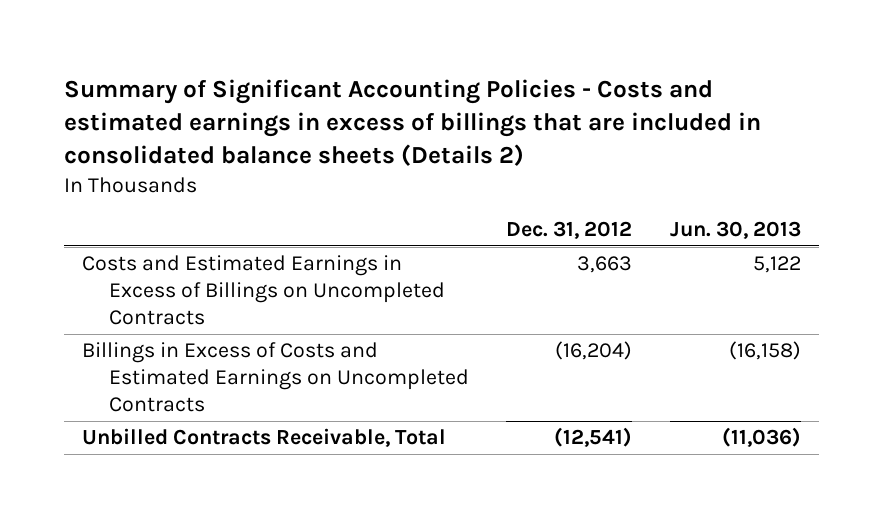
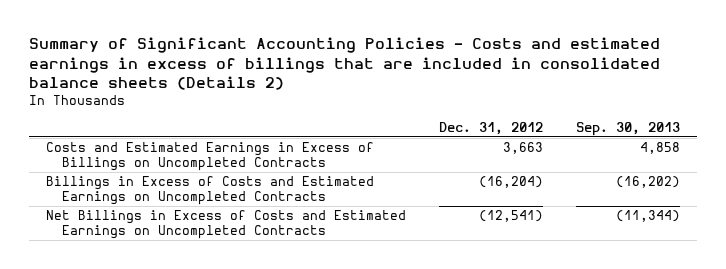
[669,221,801,240] Jun. 30, 2013 -> none
none -> [576,122,681,137] Sep. 30, 2013
[82,428,447,448] Unbilled Contracts Receivable, Total -> [45,210,406,240] Net Billings in Excess of Costs and Estimated Earnings on Uncompleted Contracts

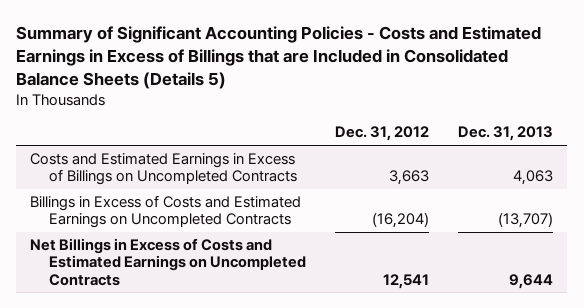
[29,36,661,91] Summary of Significant Accounting Policies - Costs and estimated earnings in excess of billings that are included in consolidated balance sheets (Details 2) -> [16,25,542,89] Summary of Significant Accounting Policies - Costs and Estimated Earnings in Excess of Billings that are Included in Consolidated Balance Sheets (Details 5)
[576,122,681,137] Sep. 30, 2013 -> none
none -> [458,126,554,142] Dec. 31, 2013
[479,210,544,223] (12,541) -> [383,273,430,289] 12,541

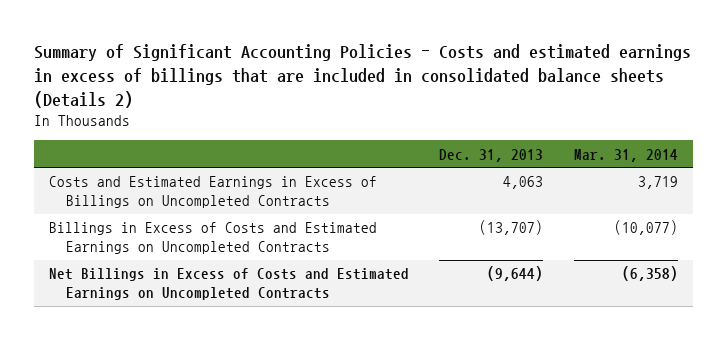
[16,25,542,89] Summary of Significant Accounting Policies - Costs and Estimated Earnings in Excess of Billings that are Included in Consolidated Balance Sheets (Details 5) -> [33,44,691,108] Summary of Significant Accounting Policies - Costs and estimated earnings in excess of billings that are included in consolidated balance sheets (Details 2)
[335,126,430,142] Dec. 31, 2012 -> none
none -> [573,148,678,162] Mar. 31, 2014
[509,273,554,289] 9,644 -> [487,266,544,282] (9,644)

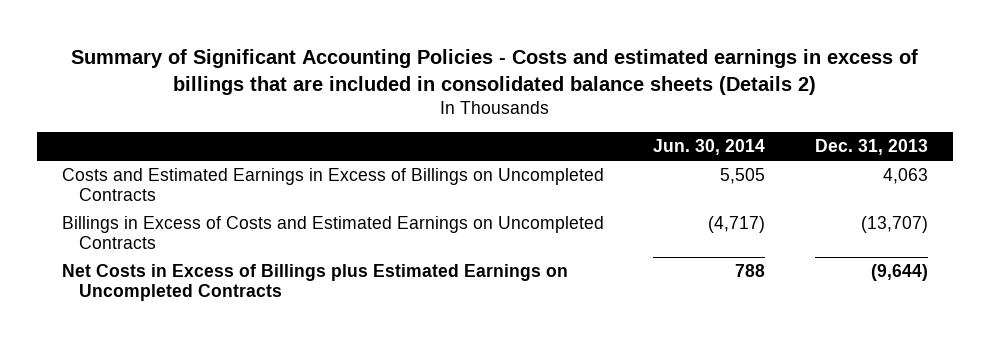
[573,148,678,162] Mar. 31, 2014 -> none
none -> [653,138,766,155] Jun. 30, 2014
[49,268,410,301] Net Billings in Excess of Costs and Estimated Earnings on Uncompleted Contracts -> [61,264,568,302] Net Costs in Excess of Billings plus Estimated Earnings on Uncompleted Contracts

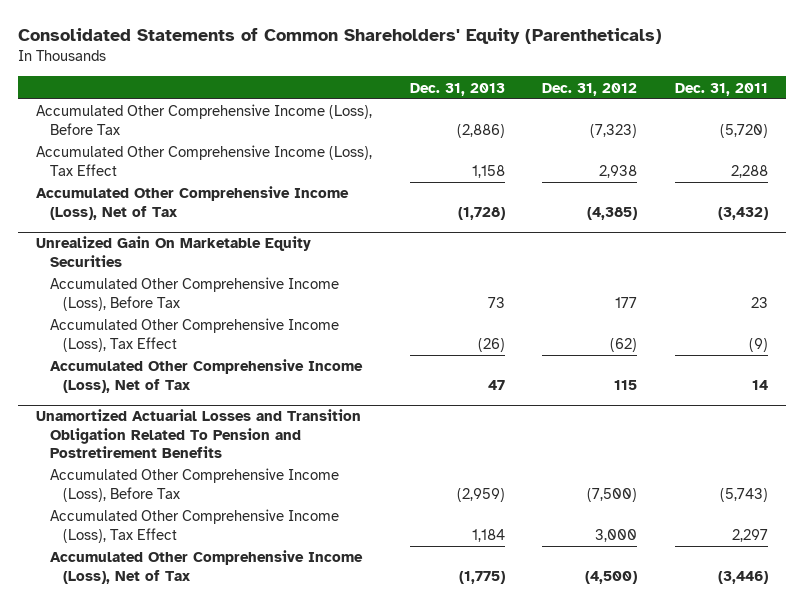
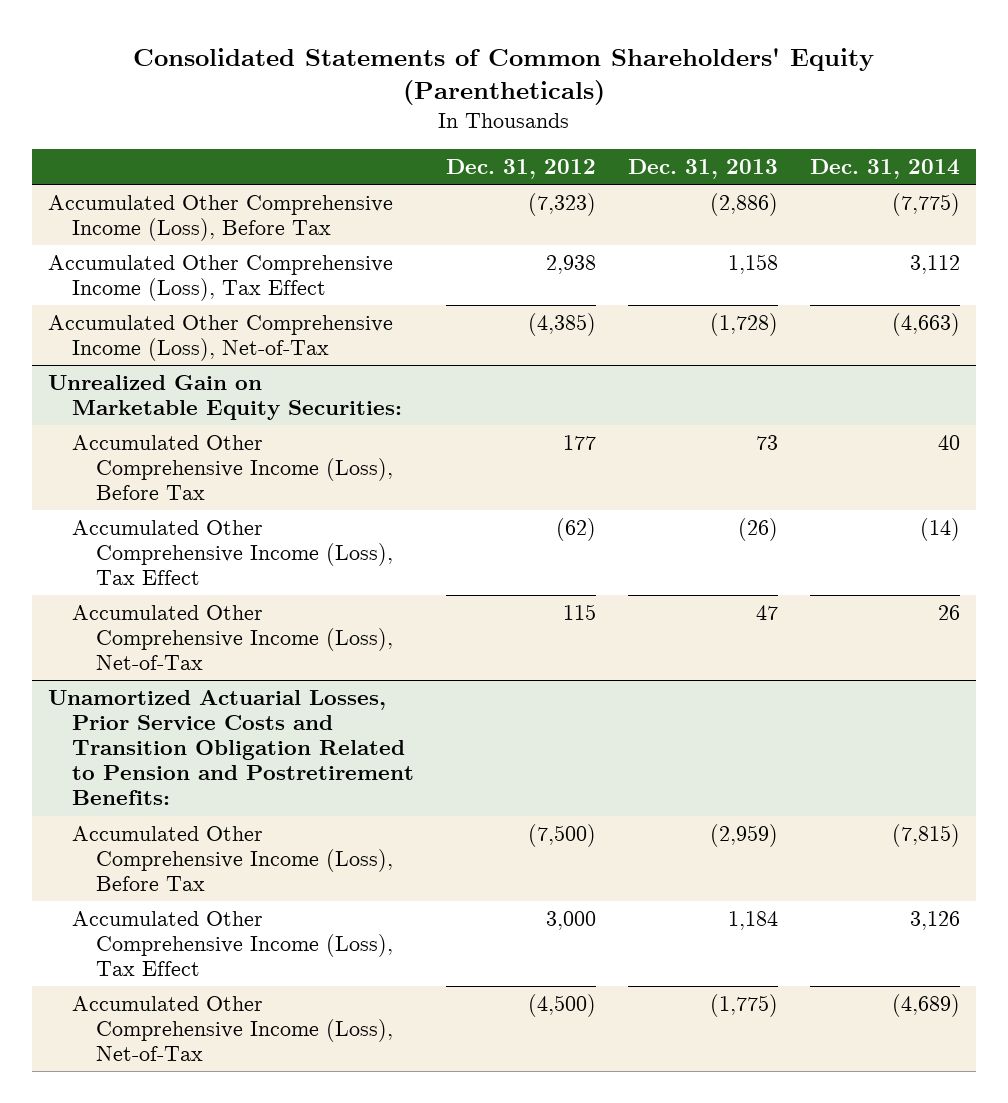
[674,82,768,96] Dec. 31, 2011 -> none
none -> [809,159,960,180] Dec. 31, 2014
[36,186,350,220] Accumulated Other Comprehensive Income (Loss), Net of Tax -> [48,314,394,362] Accumulated Other Comprehensive Income (Loss), Net-of-Tax
[36,236,312,267] Unrealized Gain On Marketable Equity Securities -> [48,374,403,421] Unrealized Gain on Marketable Equity Securities:
[49,359,363,393] Accumulated Other Comprehensive Income (Loss), Net of Tax -> [72,604,393,671] Accumulated Other Comprehensive Income (Loss), Net-of-Tax
[36,409,362,458] Unamortized Actuarial Losses and Transition Obligation Related To Pension and Postretirement Benefits -> [48,689,415,806] Unamortized Actuarial Losses, Prior Service Costs and Transition Obligation Related to Pension and Postretirement Benefits:
[49,550,363,584] Accumulated Other Comprehensive Income (Loss), Net of Tax -> [72,995,393,1062] Accumulated Other Comprehensive Income (Loss), Net-of-Tax

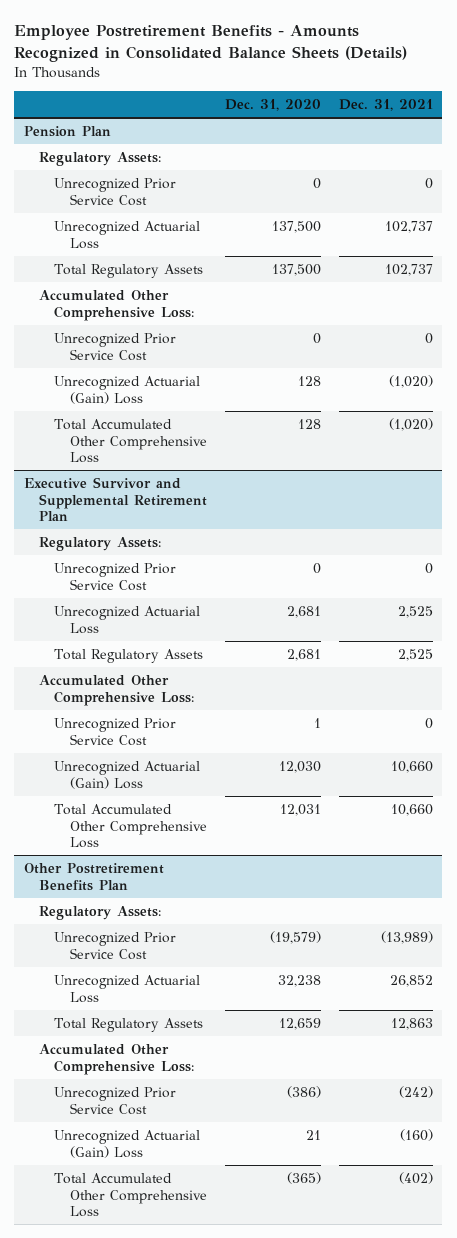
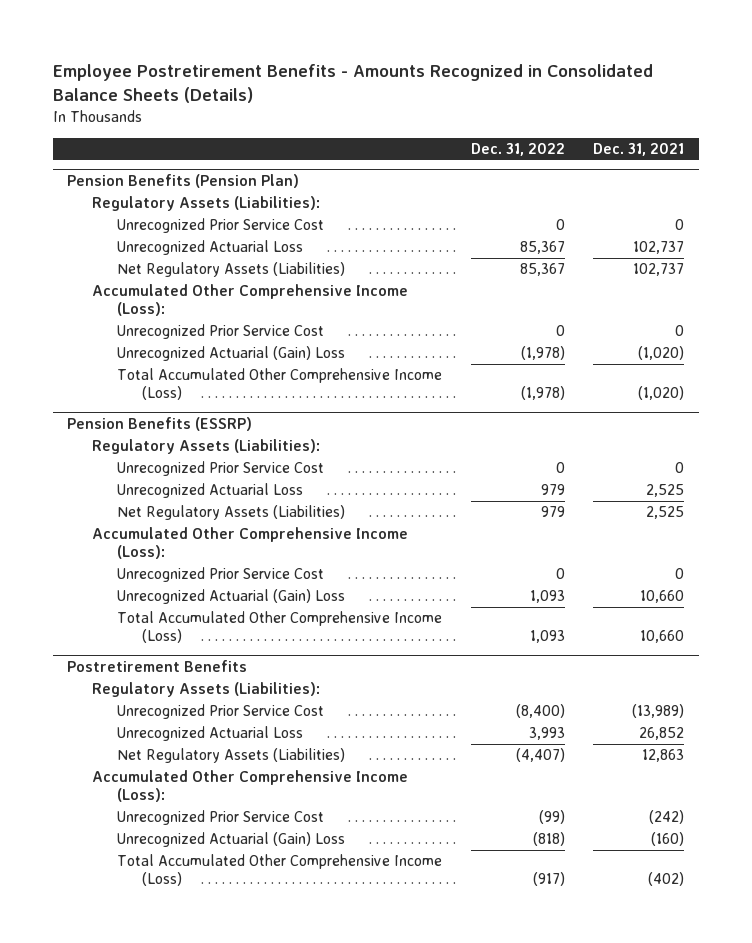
[225,98,322,111] Dec. 31, 2020 -> none
none -> [470,143,565,157] Dec. 31, 2022
[23,125,111,137] Pension Plan -> [67,174,300,189] Pension Benefits (Pension Plan)
[38,151,161,166] Regulatory Assets: -> [92,196,321,212] Regulatory Assets (Liabilities):
[54,263,204,278] Total Regulatory Assets -> [116,262,345,278] Net Regulatory Assets (Liabilities)
[38,289,195,321] Accumulated Other Comprehensive Loss: -> [92,284,409,317] Accumulated Other Comprehensive Income (Loss):
[54,418,207,464] Total Accumulated Other Comprehensive Loss -> [116,368,442,401] Total Accumulated Other Comprehensive Income (Loss)
[23,476,207,522] Executive Survivor and Supplemental Retirement Plan -> [67,417,253,432] Pension Benefits (ESSRP)
[38,536,161,551] Regulatory Assets: -> [92,439,321,455] Regulatory Assets (Liabilities):
[54,648,204,663] Total Regulatory Assets -> [116,505,345,521] Net Regulatory Assets (Liabilities)
[38,674,195,706] Accumulated Other Comprehensive Loss: -> [92,527,409,560] Accumulated Other Comprehensive Income (Loss):
[54,803,207,849] Total Accumulated Other Comprehensive Loss -> [116,611,442,644] Total Accumulated Other Comprehensive Income (Loss)
[23,862,164,891] Other Postretirement Benefits Plan -> [67,660,248,673] Postretirement Benefits
[38,905,161,920] Regulatory Assets: -> [92,682,321,698] Regulatory Assets (Liabilities):
[54,1017,204,1032] Total Regulatory Assets -> [116,748,345,764] Net Regulatory Assets (Liabilities)
[38,1043,195,1075] Accumulated Other Comprehensive Loss: -> [92,770,409,803] Accumulated Other Comprehensive Income (Loss):
[54,1172,207,1218] Total Accumulated Other Comprehensive Loss -> [116,854,442,887] Total Accumulated Other Comprehensive Income (Loss)

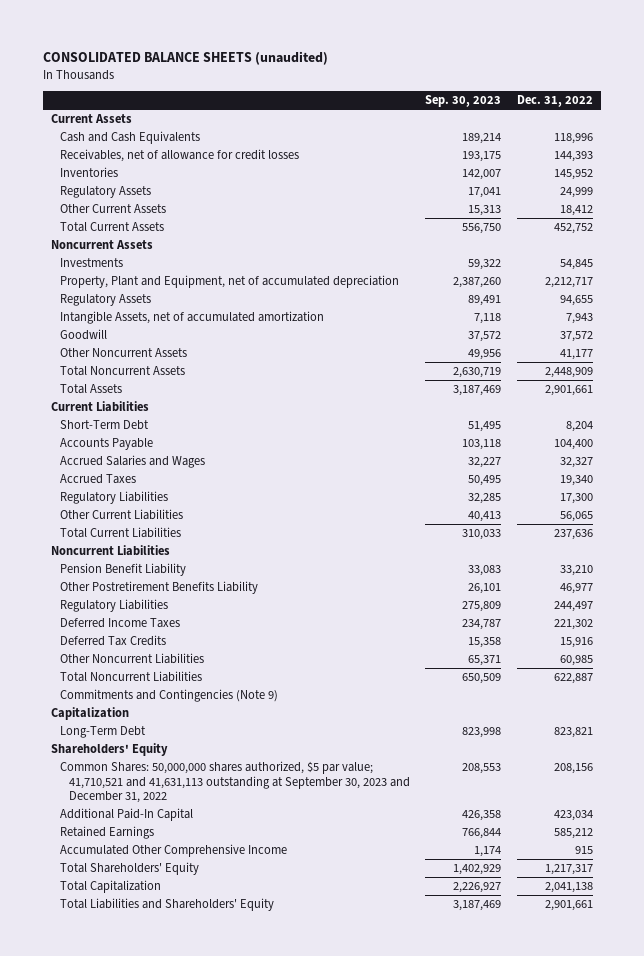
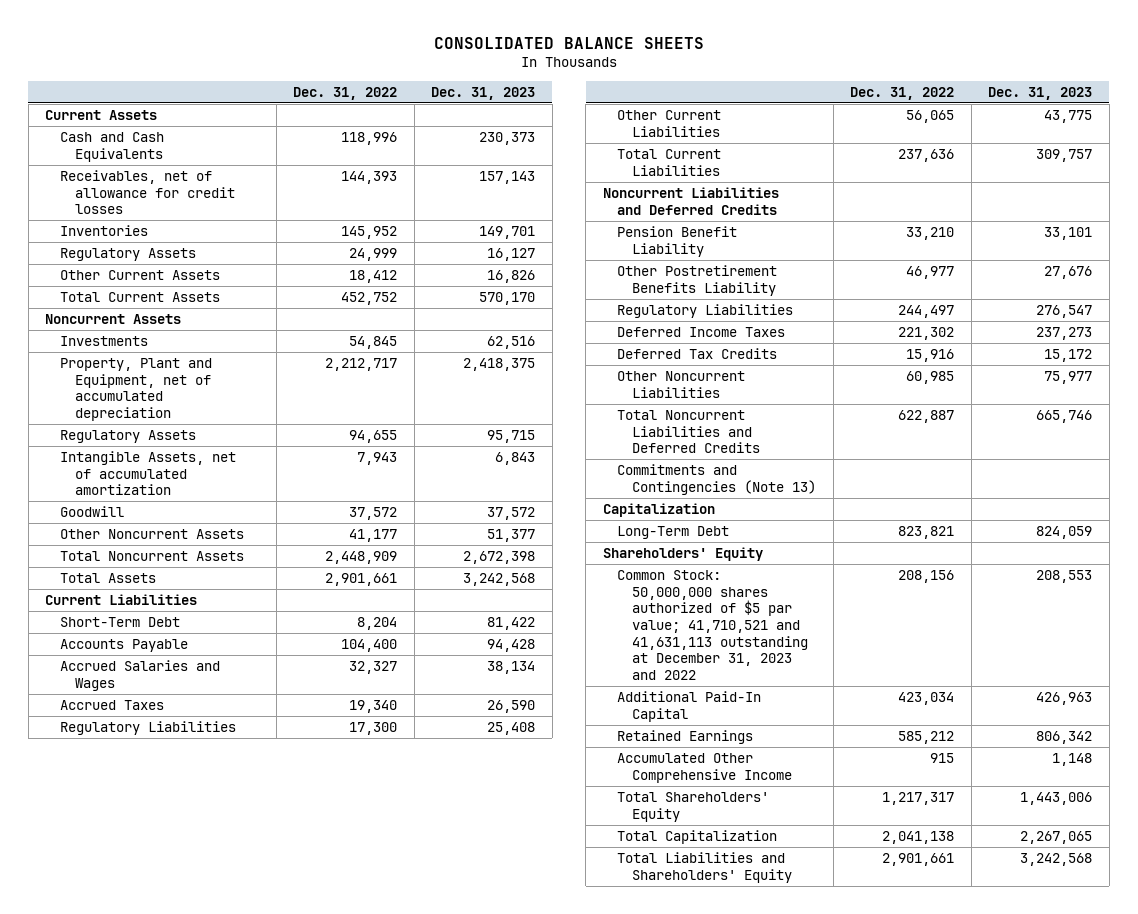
[42,51,328,66] CONSOLIDATED BALANCE SHEETS (unaudited) -> [433,37,704,50] CONSOLIDATED BALANCE SHEETS
[425,95,502,108] Sep. 30, 2023 -> none
none -> [431,86,536,100] Dec. 31, 2023
[50,545,170,557] Noncurrent Liabilities -> [602,186,779,215] Noncurrent Liabilities and Deferred Credits
[59,671,202,683] Total Noncurrent Liabilities -> [617,409,761,454] Total Noncurrent Liabilities and Deferred Credits
[59,689,278,703] Commitments and Contingencies (Note 9) -> [617,463,817,495] Commitments and Contingencies (Note 13)
[59,761,410,804] Common Shares: 50,000,000 shares authorized, $5 par value; 41,710,521 and 41,631,113 outstanding at September 30, 2023 and December 31, 2022 -> [617,569,809,680] Common Stock: 50,000,000 shares authorized of $5 par value; 41,710,521 and 41,631,113 outstanding at December 31, 2023 and 2022

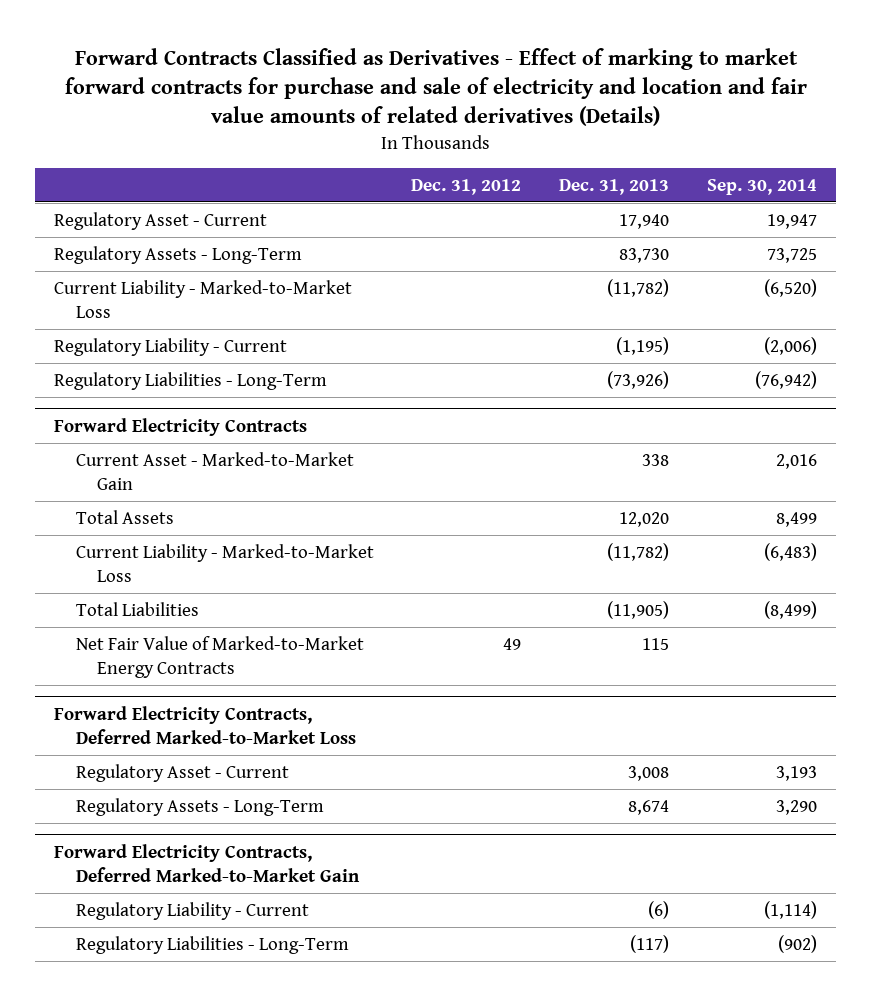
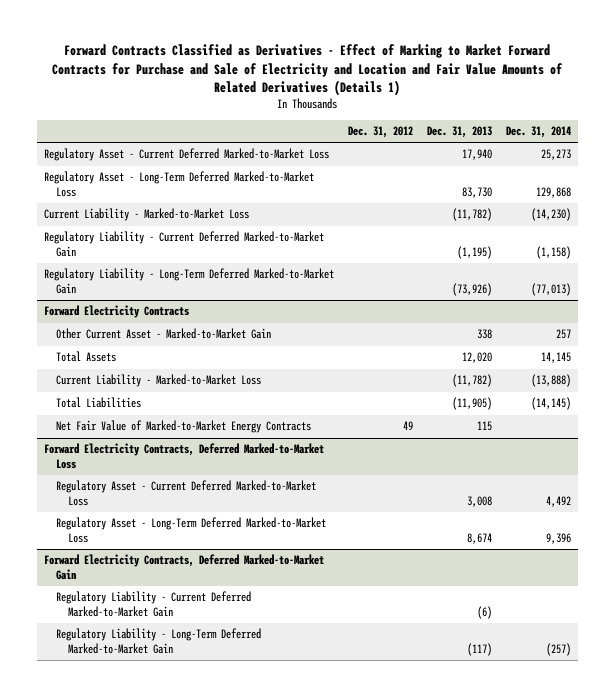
[64,47,807,127] Forward Contracts Classified as Derivatives - Effect of marking to market forward contracts for purchase and sale of electricity and location and fair value amounts of related derivatives (Details) -> [52,44,564,97] Forward Contracts Classified as Derivatives - Effect of Marking to Market Forward Contracts for Purchase and Sale of Electricity and Location and Fair Value Amounts of Related Derivatives (Details 1)
[707,178,818,195] Sep. 30, 2014 -> none
none -> [505,126,571,139] Dec. 31, 2014
[54,212,268,231] Regulatory Asset - Current -> [43,148,329,162] Regulatory Asset - Current Deferred Marked-to-Market Loss
[54,246,303,265] Regulatory Assets - Long-Term -> [43,171,314,197] Regulatory Asset - Long-Term Deferred Marked-to-Market Loss
[54,338,288,357] Regulatory Liability - Current -> [43,231,324,257] Regulatory Liability - Current Deferred Marked-to-Market Gain
[54,372,328,391] Regulatory Liabilities - Long-Term -> [43,268,334,294] Regulatory Liability - Long-Term Deferred Marked-to-Market Gain
[75,452,354,490] Current Asset - Marked-to-Market Gain -> [55,328,271,340] Other Current Asset - Marked-to-Market Gain
[75,764,289,783] Regulatory Asset - Current -> [55,480,316,506] Regulatory Asset - Current Deferred Marked-to-Market Loss
[75,798,324,817] Regulatory Assets - Long-Term -> [55,517,326,543] Regulatory Asset - Long-Term Deferred Marked-to-Market Loss
[75,902,309,921] Regulatory Liability - Current -> [55,591,251,617] Regulatory Liability - Current Deferred Marked-to-Market Gain
[75,936,349,955] Regulatory Liabilities - Long-Term -> [55,628,261,654] Regulatory Liability - Long-Term Deferred Marked-to-Market Gain

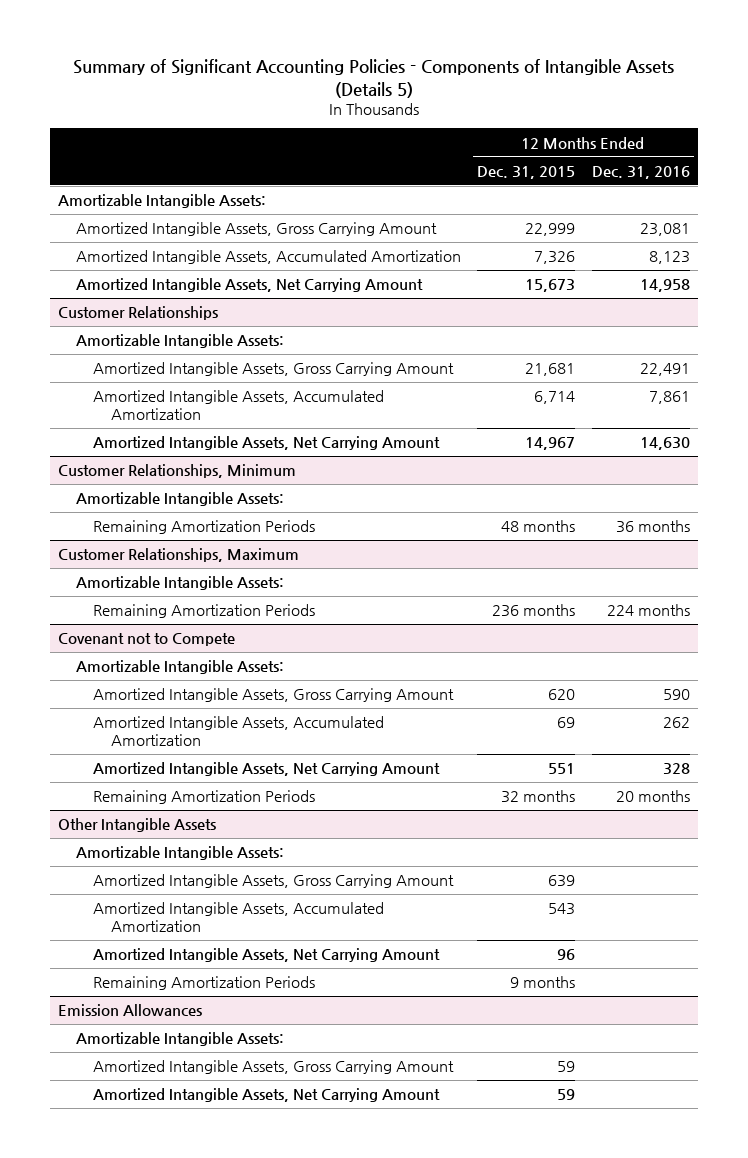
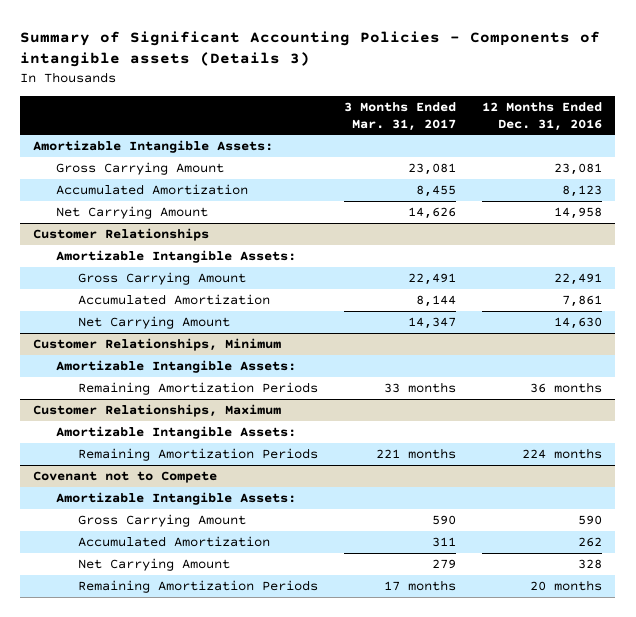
[72,59,674,98] Summary of Significant Accounting Policies - Components of Intangible Assets (Details 5) -> [20,30,601,68] Summary of Significant Accounting Policies - Components of intangible assets (Details 3)
[477,165,576,179] Dec. 31, 2015 -> none
none -> [344,101,457,131] 3 Months Ended Mar. 31, 2017
[75,222,437,237] Amortized Intangible Assets, Gross Carrying Amount -> [55,161,224,175] Gross Carrying Amount
[75,250,461,265] Amortized Intangible Assets, Accumulated Amortization -> [55,183,248,195] Accumulated Amortization
[75,278,423,293] Amortized Intangible Assets, Net Carrying Amount -> [55,205,208,219] Net Carrying Amount
[93,362,455,377] Amortized Intangible Assets, Gross Carrying Amount -> [77,271,246,285] Gross Carrying Amount
[93,390,385,420] Amortized Intangible Assets, Accumulated Amortization -> [77,293,270,305] Accumulated Amortization
[93,436,441,451] Amortized Intangible Assets, Net Carrying Amount -> [77,315,230,329] Net Carrying Amount
[93,688,455,703] Amortized Intangible Assets, Gross Carrying Amount -> [77,513,246,527] Gross Carrying Amount
[93,716,385,746] Amortized Intangible Assets, Accumulated Amortization -> [77,535,270,547] Accumulated Amortization
[93,762,441,777] Amortized Intangible Assets, Net Carrying Amount -> [77,557,230,571] Net Carrying Amount
[57,818,216,833] Other Intangible Assets -> none
[75,846,284,861] Amortizable Intangible Assets: -> none
[93,874,455,889] Amortized Intangible Assets, Gross Carrying Amount -> none
[93,902,385,932] Amortized Intangible Assets, Accumulated Amortization -> none
[93,948,441,963] Amortized Intangible Assets, Net Carrying Amount -> none
[93,976,316,991] Remaining Amortization Periods -> none
[57,1004,202,1017] Emission Allowances -> none
[75,1032,284,1047] Amortizable Intangible Assets: -> none
[93,1060,455,1075] Amortized Intangible Assets, Gross Carrying Amount -> none
[93,1088,441,1103] Amortized Intangible Assets, Net Carrying Amount -> none

